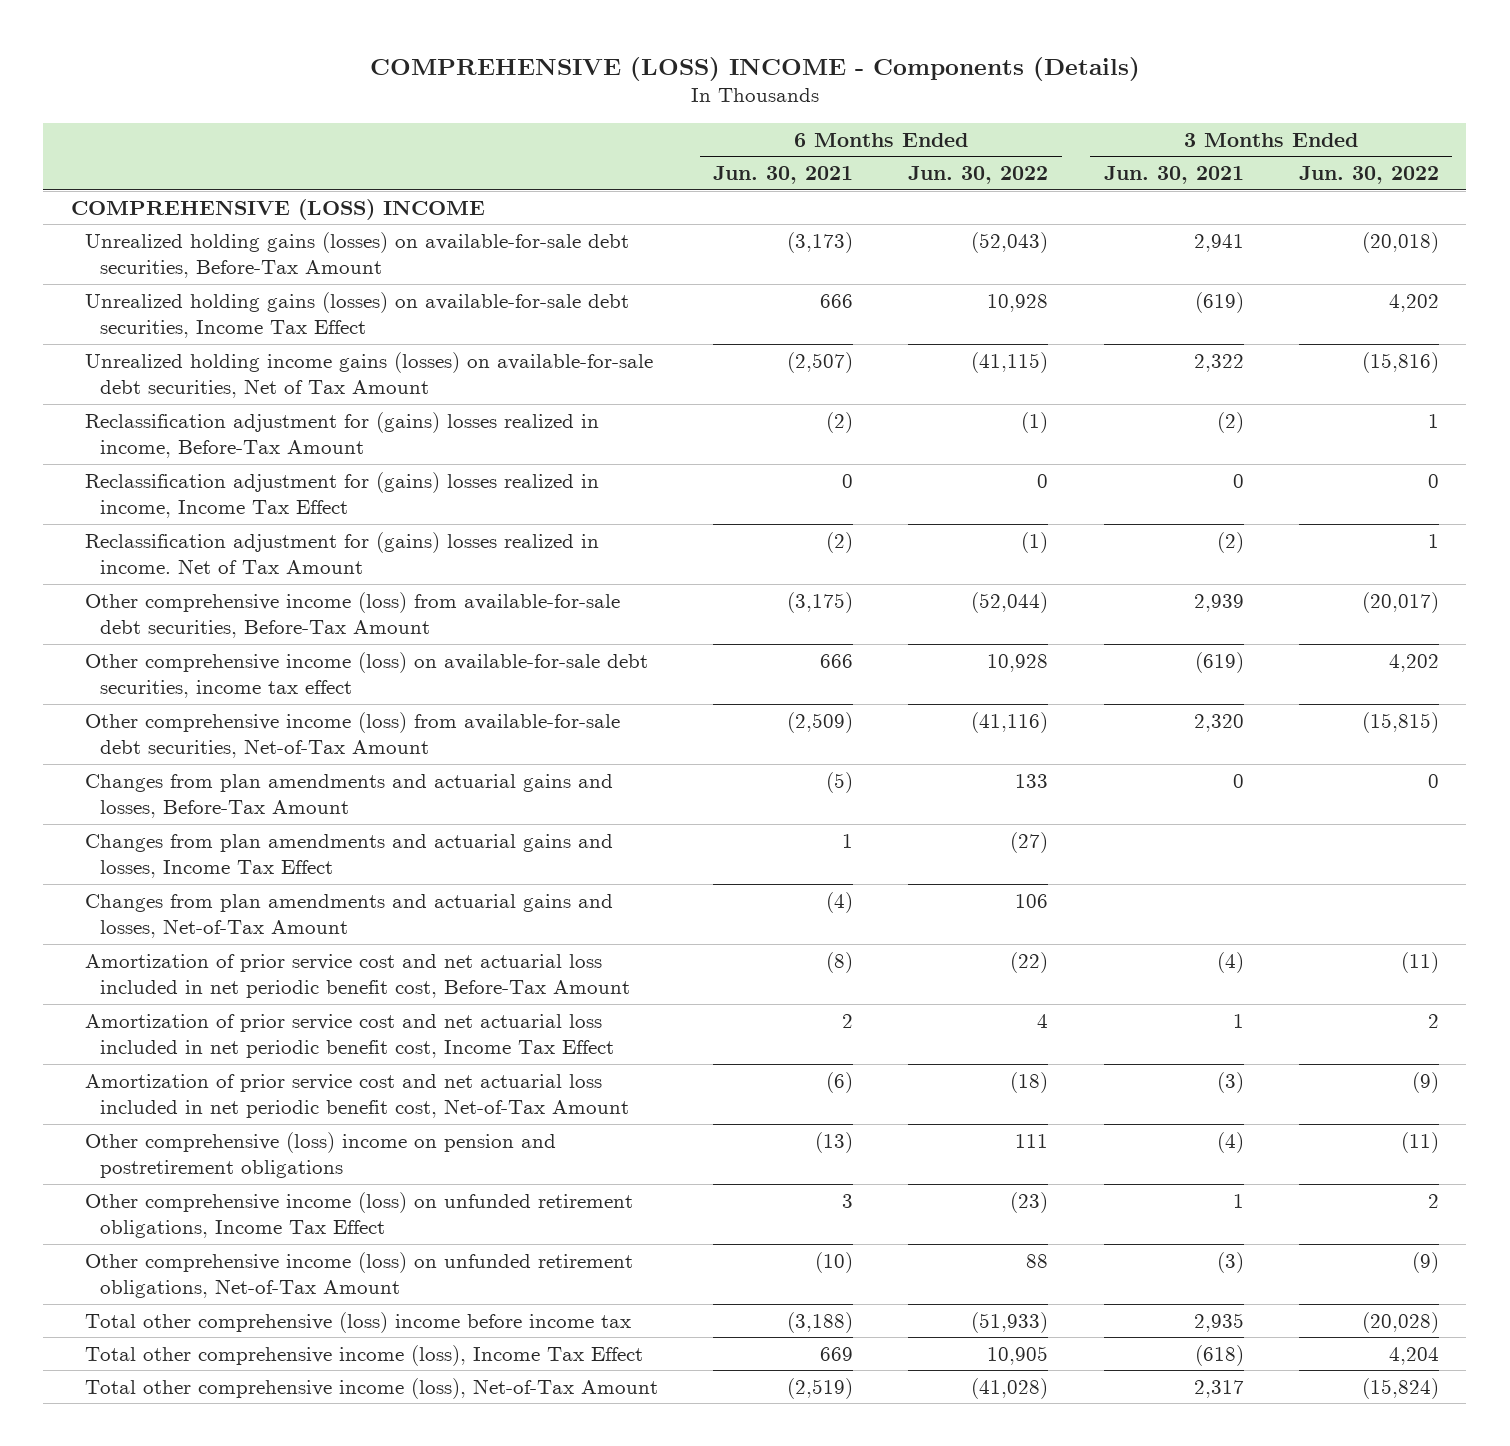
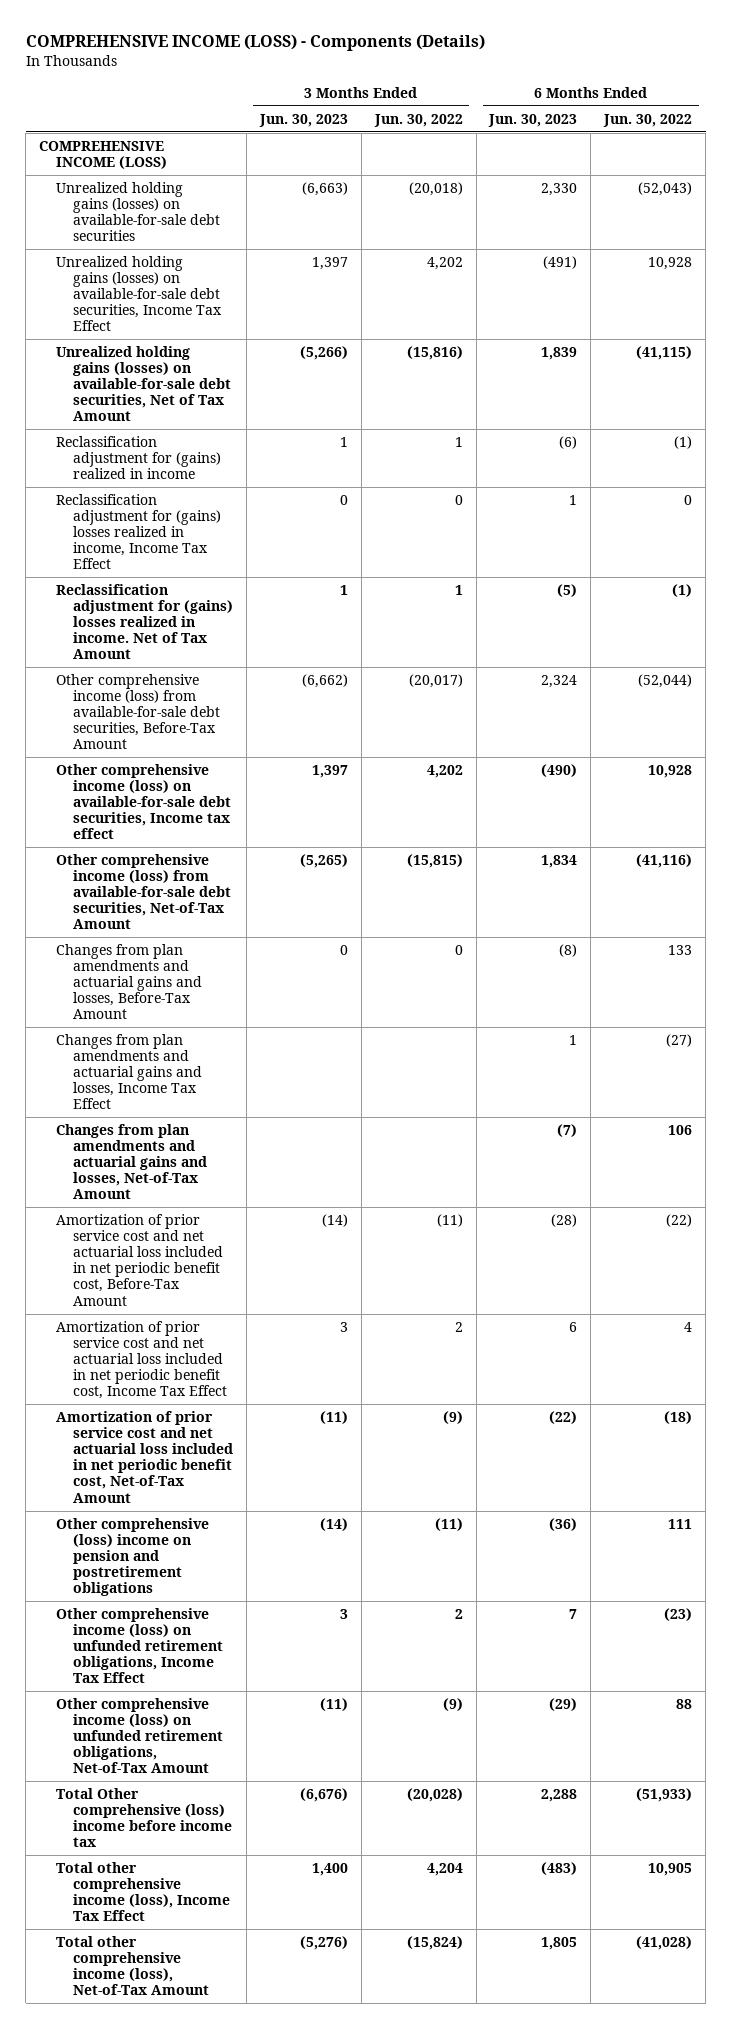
[369,57,1140,82] COMPREHENSIVE (LOSS) INCOME - Components (Details) -> [25,34,485,52] COMPREHENSIVE INCOME (LOSS) - Components (Details)
[713,165,854,184] Jun. 30, 2021 -> none
[1103,165,1244,184] Jun. 30, 2021 -> none
none -> [258,113,348,127] Jun. 30, 2023
none -> [488,113,578,127] Jun. 30, 2023
[70,198,485,220] COMPREHENSIVE (LOSS) INCOME -> [39,140,168,170] COMPREHENSIVE INCOME (LOSS)
[85,231,630,278] Unrealized holding gains (losses) on available-for-sale debt securities, Before-Tax Amount -> [56,181,220,242] Unrealized holding gains (losses) on available-for-sale debt securities
[85,351,654,398] Unrealized holding income gains (losses) on available-for-sale debt securities, Net of Tax Amount -> [56,345,231,422] Unrealized holding gains (losses) on available-for-sale debt securities, Net of Tax Amount
[85,411,600,458] Reclassification adjustment for (gains) losses realized in income, Before-Tax Amount -> [56,435,221,480] Reclassification adjustment for (gains) realized in income
[85,651,649,698] Other comprehensive income (loss) on available-for-sale debt securities, income tax effect -> [56,763,231,840] Other comprehensive income (loss) on available-for-sale debt securities, Income tax effect
[85,1311,632,1333] Total other comprehensive (loss) income before income tax -> [56,1787,232,1848] Total Other comprehensive (loss) income before income tax

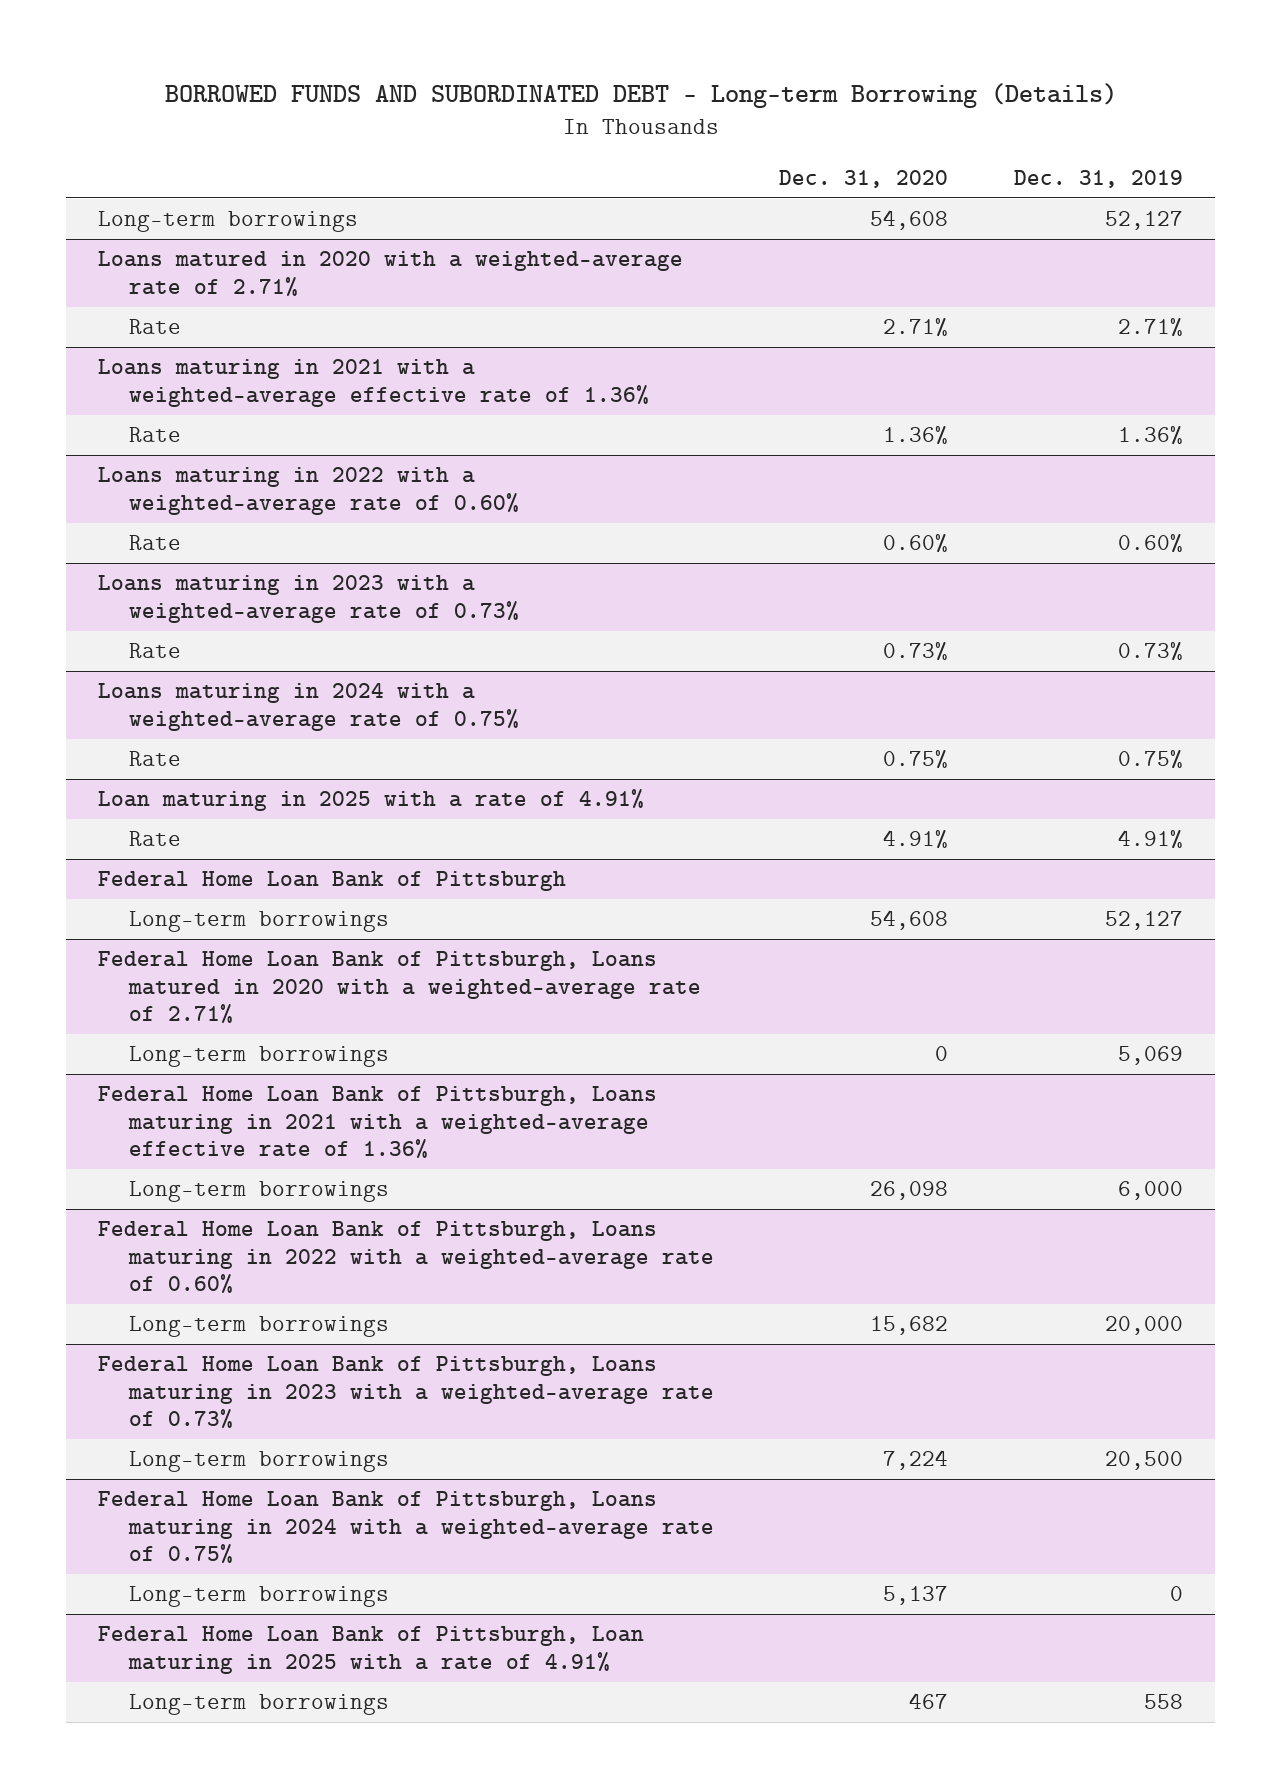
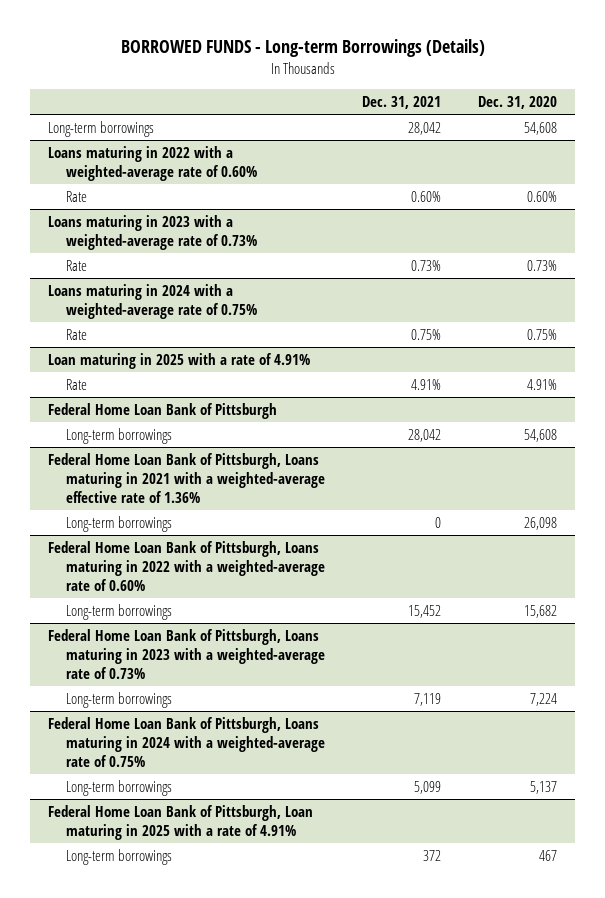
[164,83,1117,109] BORROWED FUNDS AND SUBORDINATED DEBT - Long-term Borrowing (Details) -> [120,39,485,58] BORROWED FUNDS - Long-term Borrowings (Details)
[1013,169,1183,188] Dec. 31, 2019 -> none
none -> [361,95,441,109] Dec. 31, 2021
[98,251,684,296] Loans matured in 2020 with a weighted-average rate of 2.71% -> none
[129,319,182,335] Rate -> none
[98,359,650,407] Loans maturing in 2021 with a weighted-average effective rate of 1.36% -> none
[129,427,182,443] Rate -> none
[98,951,702,1023] Federal Home Loan Bank of Pittsburgh, Loans matured in 2020 with a weighted-average rate of 2.71% -> none
[129,1046,390,1068] Long-term borrowings -> none

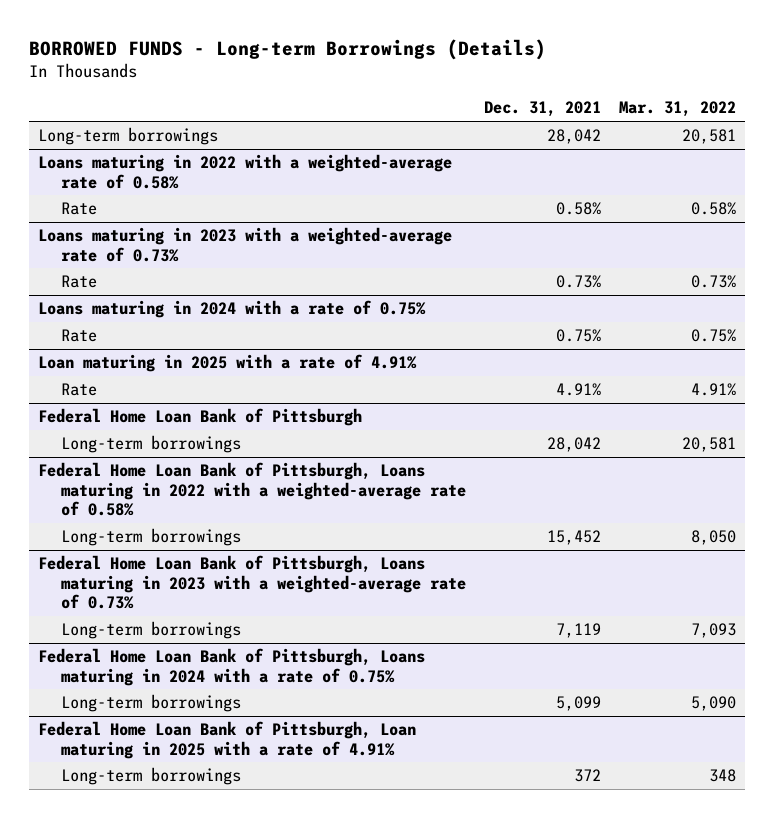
[477,95,557,109] Dec. 31, 2020 -> none
none -> [619,101,737,118] Mar. 31, 2022
[48,146,257,181] Loans maturing in 2022 with a weighted-average rate of 0.60% -> [37,154,452,189] Loans maturing in 2022 with a weighted-average rate of 0.58%
[410,191,441,203] 0.60% -> [556,202,602,216] 0.58%
[48,284,257,319] Loans maturing in 2024 with a weighted-average rate of 0.75% -> [37,300,426,319] Loans maturing in 2024 with a rate of 0.75%
[48,453,325,503] Federal Home Loan Bank of Pittsburgh, Loans maturing in 2021 with a weighted-average effective rate of 1.36% -> none
[65,516,172,533] Long-term borrowings -> none
[48,541,325,591] Federal Home Loan Bank of Pittsburgh, Loans maturing in 2022 with a weighted-average rate of 0.60% -> [37,462,467,517] Federal Home Loan Bank of Pittsburgh, Loans maturing in 2022 with a weighted-average rate of 0.58%
[48,717,325,767] Federal Home Loan Bank of Pittsburgh, Loans maturing in 2024 with a weighted-average rate of 0.75% -> [37,648,425,686] Federal Home Loan Bank of Pittsburgh, Loans maturing in 2024 with a rate of 0.75%

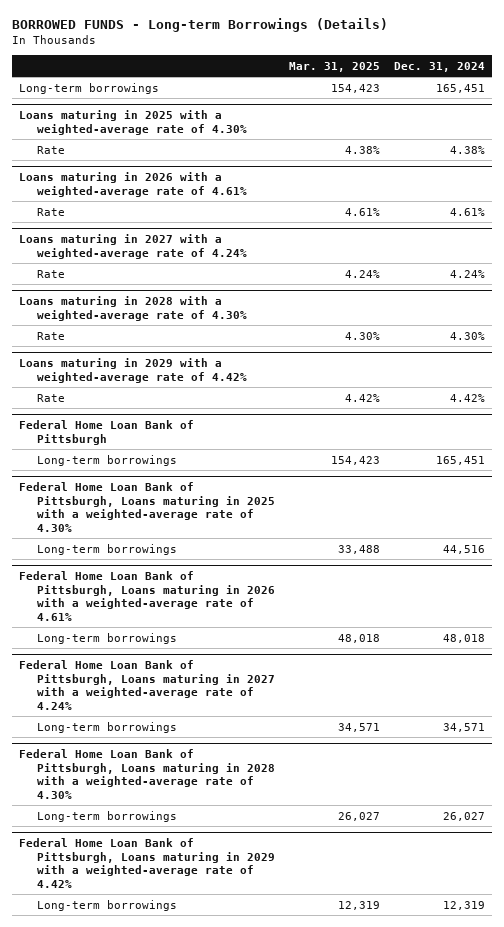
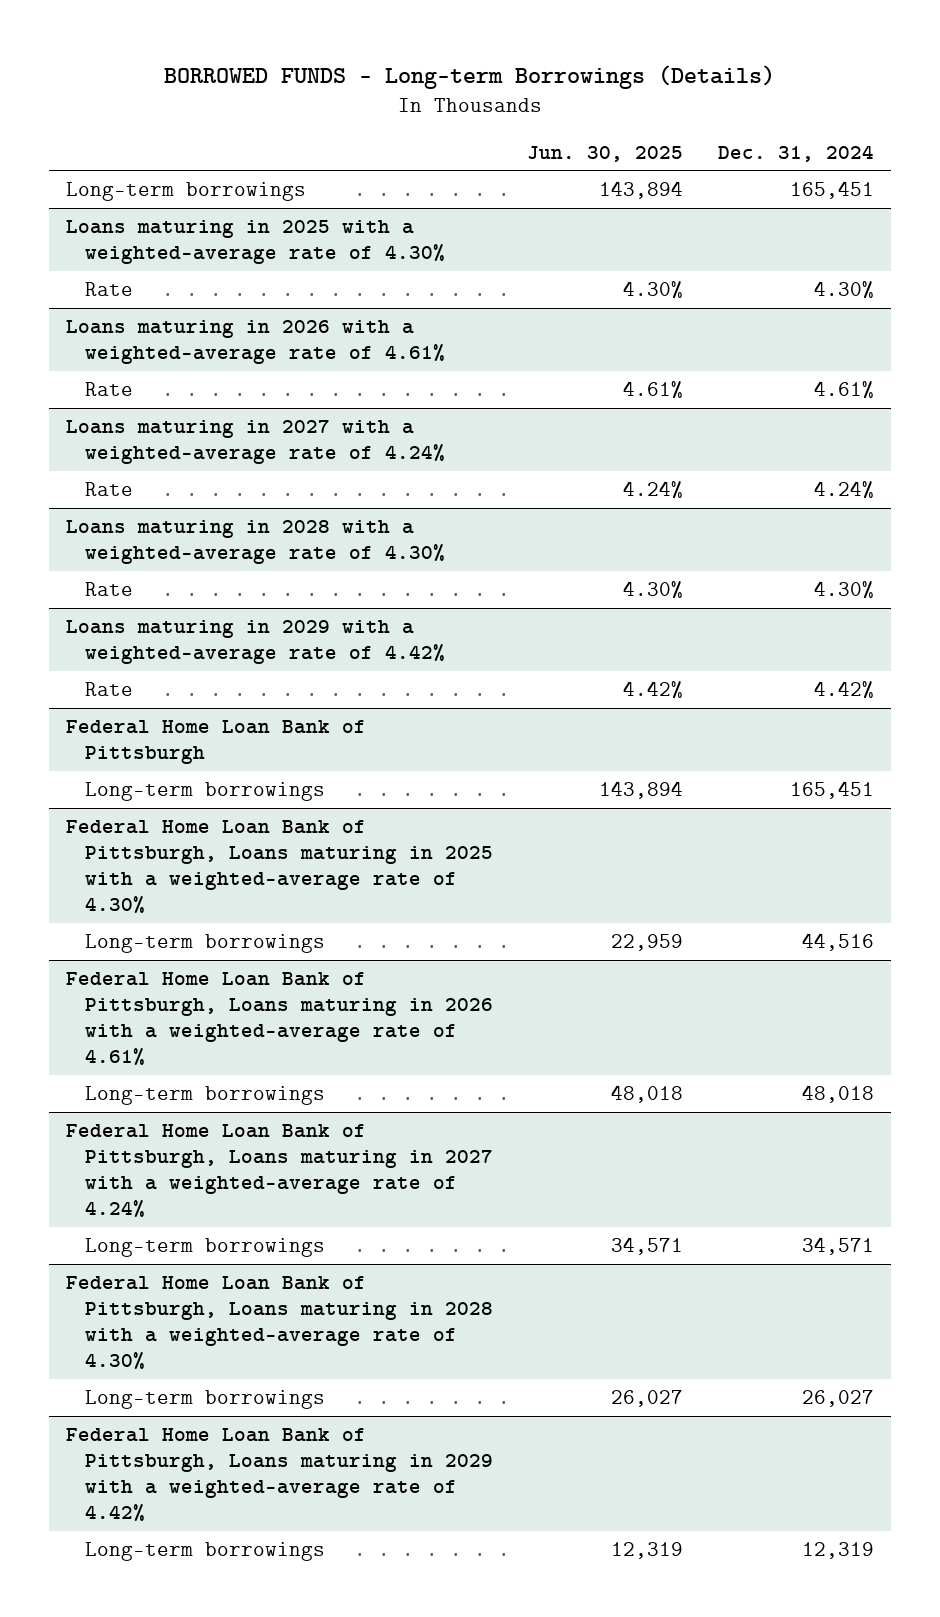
[288,61,380,72] Mar. 31, 2025 -> none
none -> [527,145,684,162] Jun. 30, 2025
[450,145,486,154] 4.38% -> [813,281,874,300] 4.30%

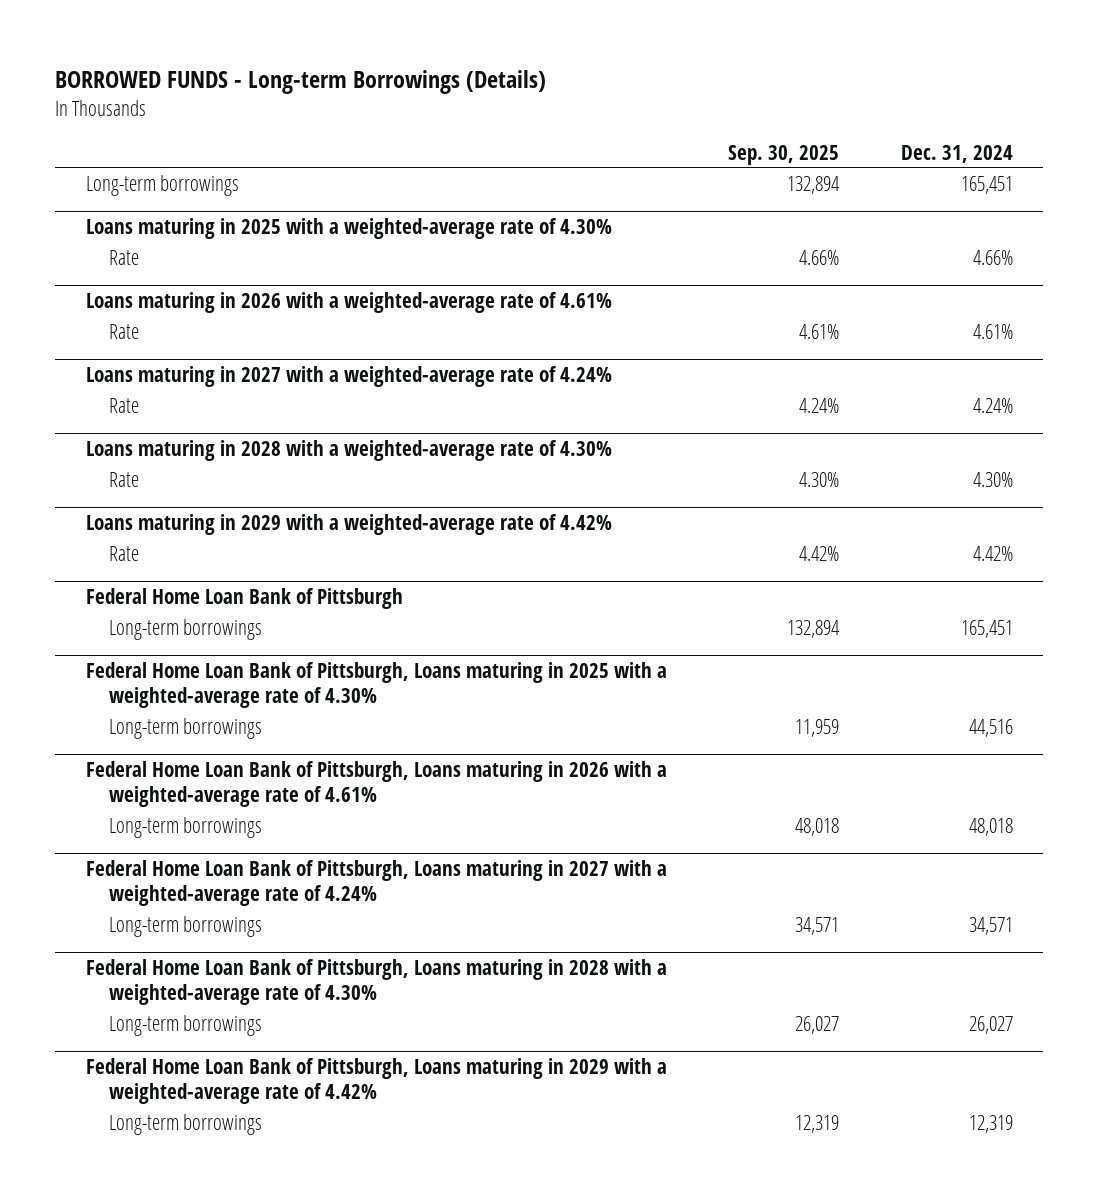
[527,145,684,162] Jun. 30, 2025 -> none
none -> [728,144,840,165] Sep. 30, 2025
[813,281,874,300] 4.30% -> [972,249,1013,265] 4.66%

